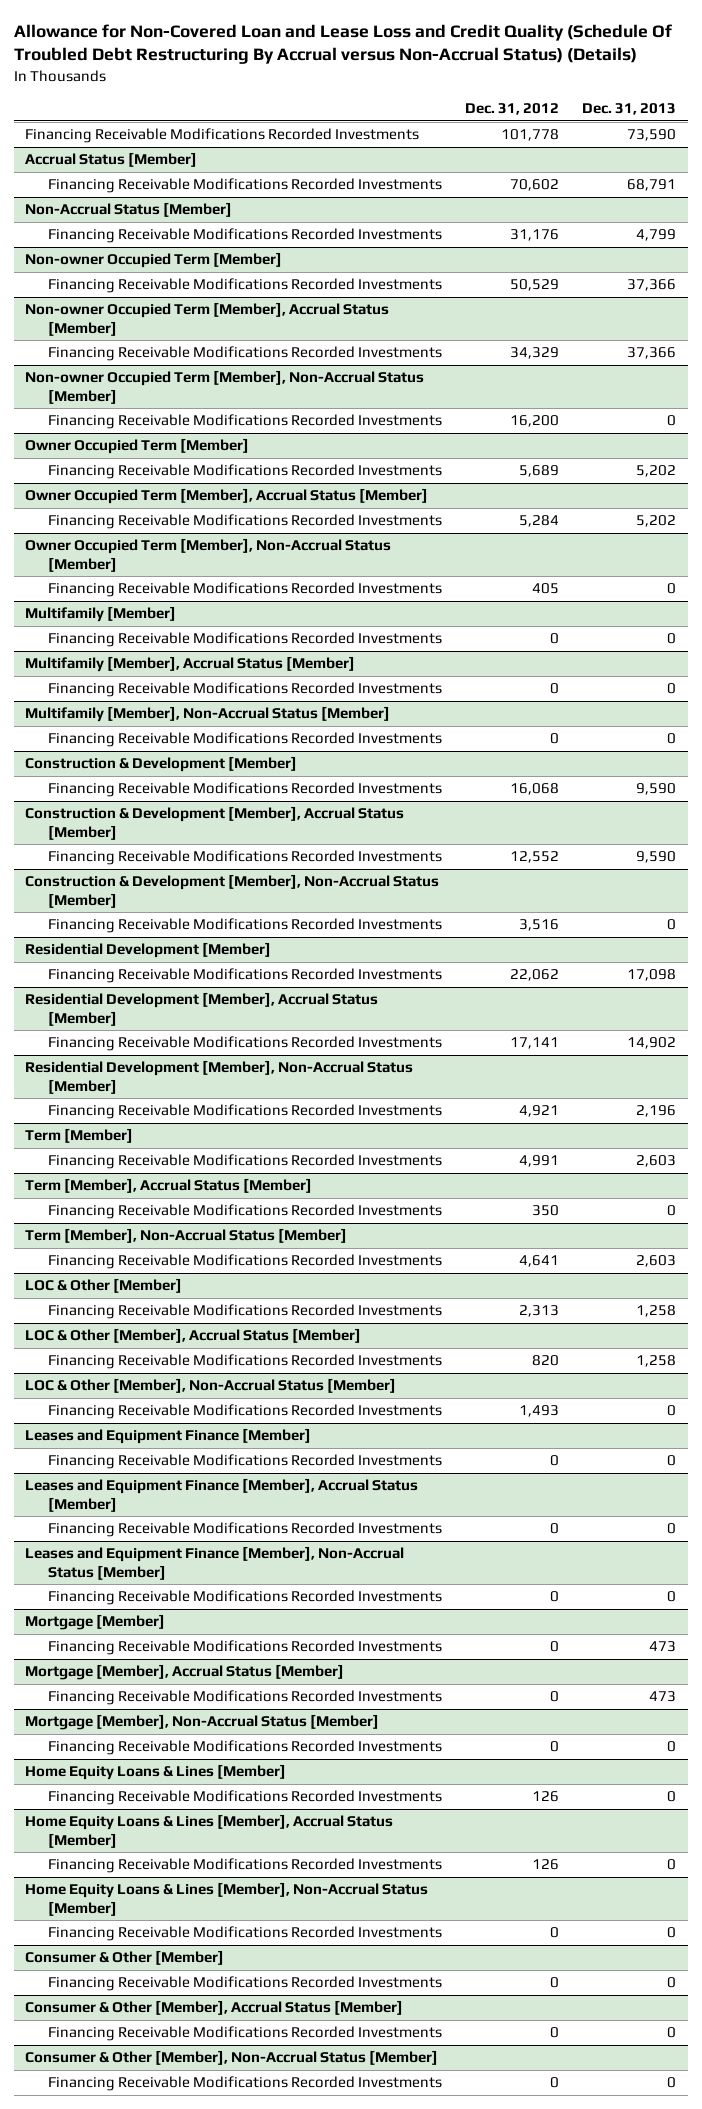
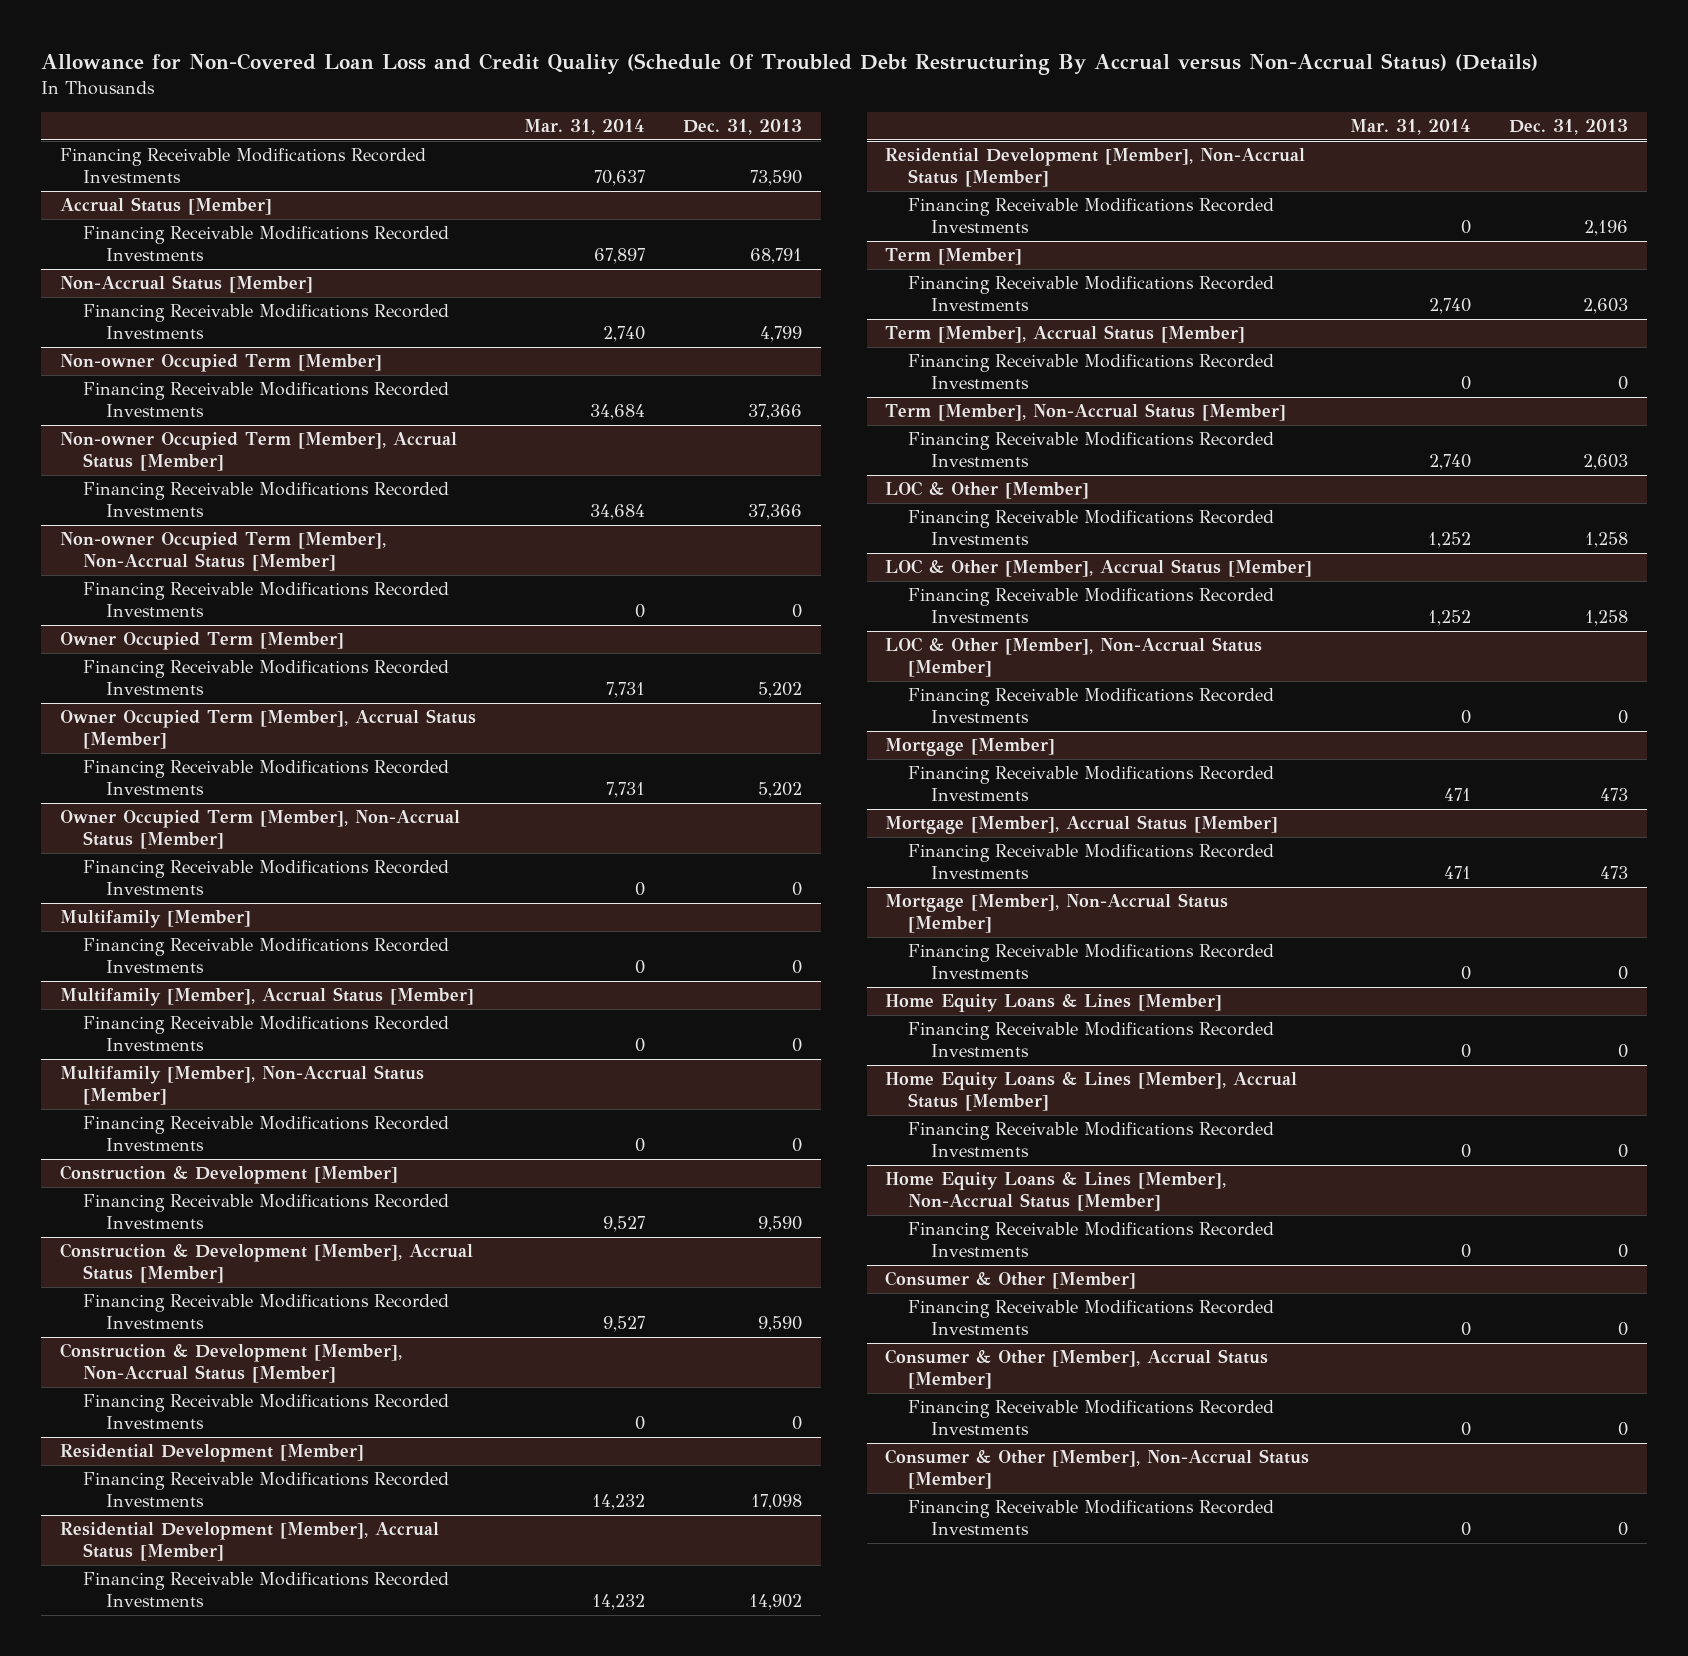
[13,24,672,65] Allowance for Non-Covered Loan and Lease Loss and Credit Quality (Schedule Of Troubled Debt Restructuring By Accrual versus Non-Accrual Status) (Details) -> [40,53,1538,76] Allowance for Non-Covered Loan Loss and Credit Quality (Schedule Of Troubled Debt Restructuring By Accrual versus Non-Accrual Status) (Details)
[465,103,560,116] Dec. 31, 2012 -> none
none -> [524,119,646,136] Mar. 31, 2014
[25,1428,312,1445] Leases and Equipment Finance [Member] -> none
[47,1454,442,1470] Financing Receivable Modifications Recorded Investments -> none
[25,1478,419,1512] Leases and Equipment Finance [Member], Accrual Status [Member] -> none
[47,1522,442,1538] Financing Receivable Modifications Recorded Investments -> none
[25,1546,405,1580] Leases and Equipment Finance [Member], Non-Accrual Status [Member] -> none
[47,1590,442,1606] Financing Receivable Modifications Recorded Investments -> none

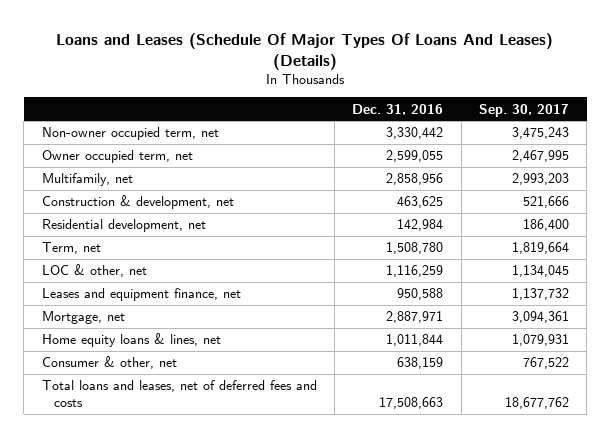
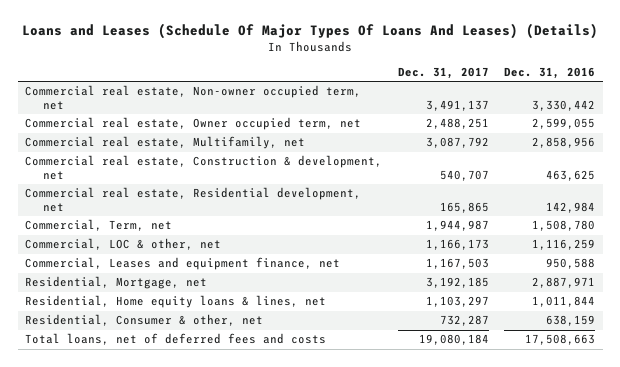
[478,103,569,117] Sep. 30, 2017 -> none
none -> [397,67,489,80] Dec. 31, 2017
[41,127,219,141] Non-owner occupied term, net -> [25,85,362,110] Commercial real estate, Non-owner occupied term, net
[41,150,193,164] Owner occupied term, net -> [25,117,362,131] Commercial real estate, Owner occupied term, net
[41,173,133,187] Multifamily, net -> [25,136,306,150] Commercial real estate, Multifamily, net
[41,195,234,210] Construction & development, net -> [25,155,383,180] Commercial real estate, Construction & development, net
[41,219,206,233] Residential development, net -> [25,187,362,212] Commercial real estate, Residential development, net
[41,242,101,255] Term, net -> [25,219,173,232] Commercial, Term, net
[41,264,147,278] LOC & other, net -> [25,238,222,251] Commercial, LOC & other, net
[41,288,241,302] Leases and equipment finance, net -> [25,257,341,271] Commercial, Leases and equipment finance, net
[41,311,125,325] Mortgage, net -> [25,276,208,290] Residential, Mortgage, net
[41,333,221,348] Home equity loans & lines, net -> [25,295,327,309] Residential, Home equity loans & lines, net
[41,356,177,370] Consumer & other, net -> [25,314,264,327] Residential, Consumer & other, net
[41,380,317,408] Total loans and leases, net of deferred fees and costs -> [25,333,327,346] Total loans, net of deferred fees and costs

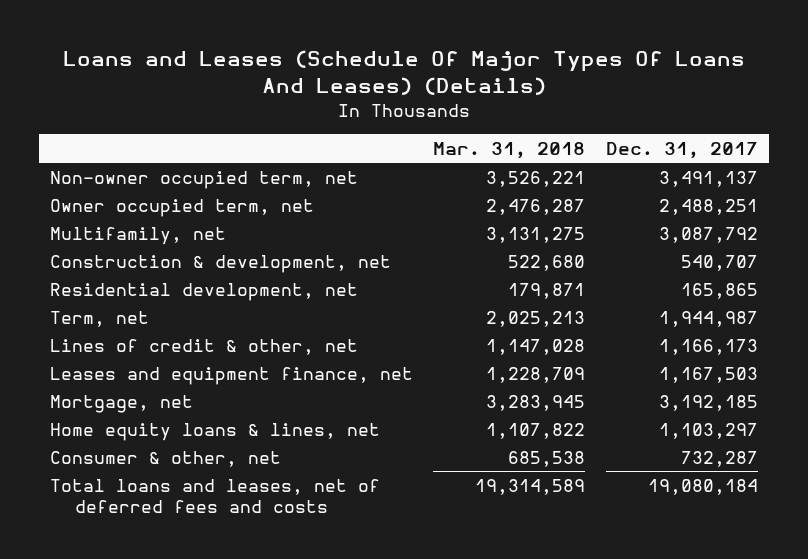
[504,67,596,80] Dec. 31, 2016 -> none
none -> [433,141,586,159] Mar. 31, 2018
[25,85,362,110] Commercial real estate, Non-owner occupied term, net -> [49,170,358,189] Non-owner occupied term, net
[25,117,362,131] Commercial real estate, Owner occupied term, net -> [49,198,314,217] Owner occupied term, net
[25,136,306,150] Commercial real estate, Multifamily, net -> [49,226,226,245] Multifamily, net
[25,155,383,180] Commercial real estate, Construction & development, net -> [49,254,391,273] Construction & development, net
[25,187,362,212] Commercial real estate, Residential development, net -> [49,282,358,301] Residential development, net
[25,219,173,232] Commercial, Term, net -> [49,310,149,327] Term, net
[25,238,222,251] Commercial, LOC & other, net -> [49,338,358,355] Lines of credit & other, net
[25,257,341,271] Commercial, Leases and equipment finance, net -> [49,366,413,385] Leases and equipment finance, net
[25,276,208,290] Residential, Mortgage, net -> [49,394,193,413] Mortgage, net
[25,295,327,309] Residential, Home equity loans & lines, net -> [49,422,380,441] Home equity loans & lines, net
[25,314,264,327] Residential, Consumer & other, net -> [49,450,281,467] Consumer & other, net
[25,333,327,346] Total loans, net of deferred fees and costs -> [49,478,380,513] Total loans and leases, net of deferred fees and costs

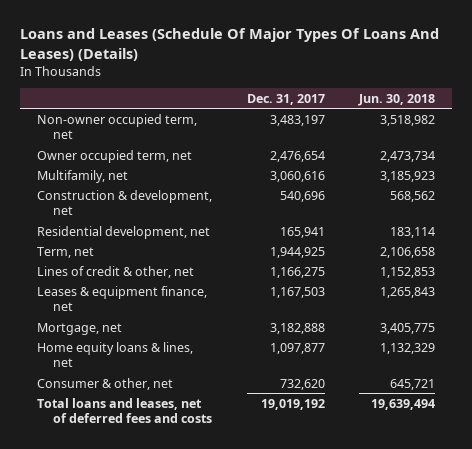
[433,141,586,159] Mar. 31, 2018 -> none
none -> [358,93,436,106] Jun. 30, 2018
[659,170,759,187] 3,491,137 -> [269,114,325,126] 3,483,197
[659,198,759,215] 2,488,251 -> [269,150,325,162] 2,476,654
[659,226,759,243] 3,087,792 -> [269,170,325,182] 3,060,616
[681,254,759,271] 540,707 -> [279,190,325,202] 540,696
[681,282,759,299] 165,865 -> [279,226,325,238] 165,941
[659,310,759,327] 1,944,987 -> [269,246,325,258] 1,944,925
[659,338,759,355] 1,166,173 -> [269,266,325,278] 1,166,275
[49,366,413,385] Leases and equipment finance, net -> [36,285,207,312] Leases & equipment finance, net
[659,394,759,411] 3,192,185 -> [269,322,325,334] 3,182,888
[659,422,759,439] 1,103,297 -> [269,342,325,354] 1,097,877
[681,450,759,467] 732,287 -> [279,378,325,390] 732,620
[648,478,759,495] 19,080,184 -> [260,398,325,410] 19,019,192

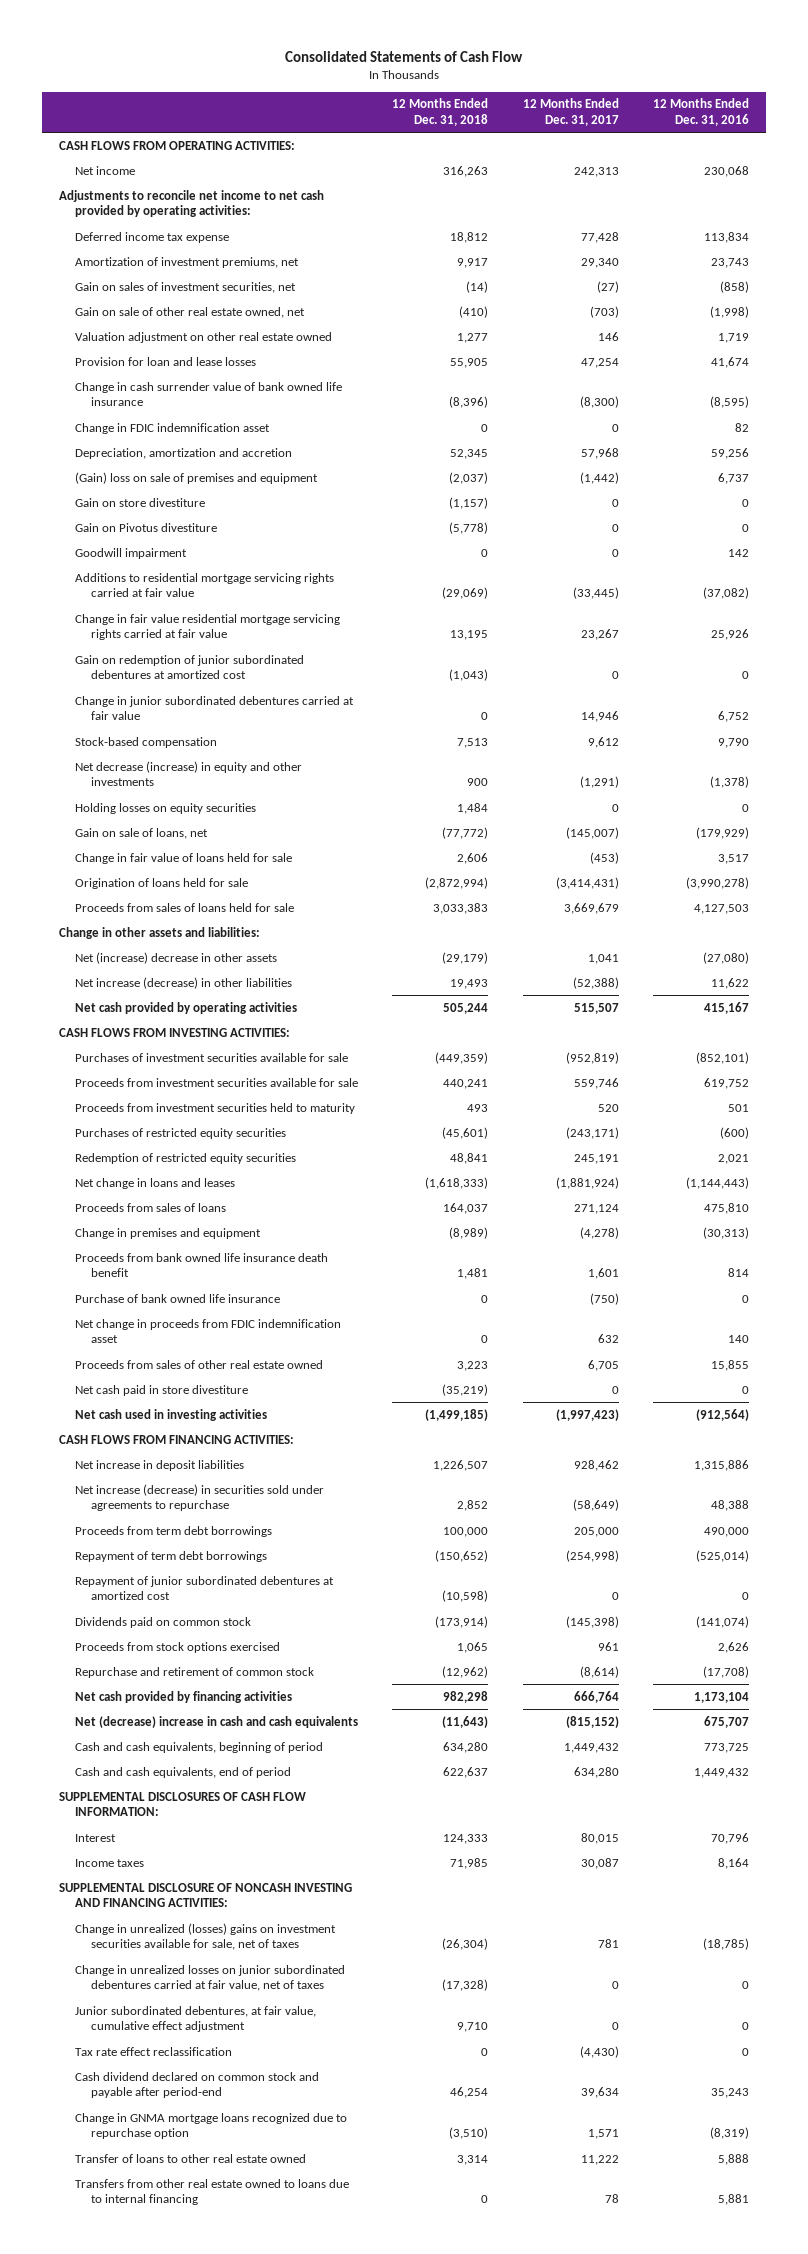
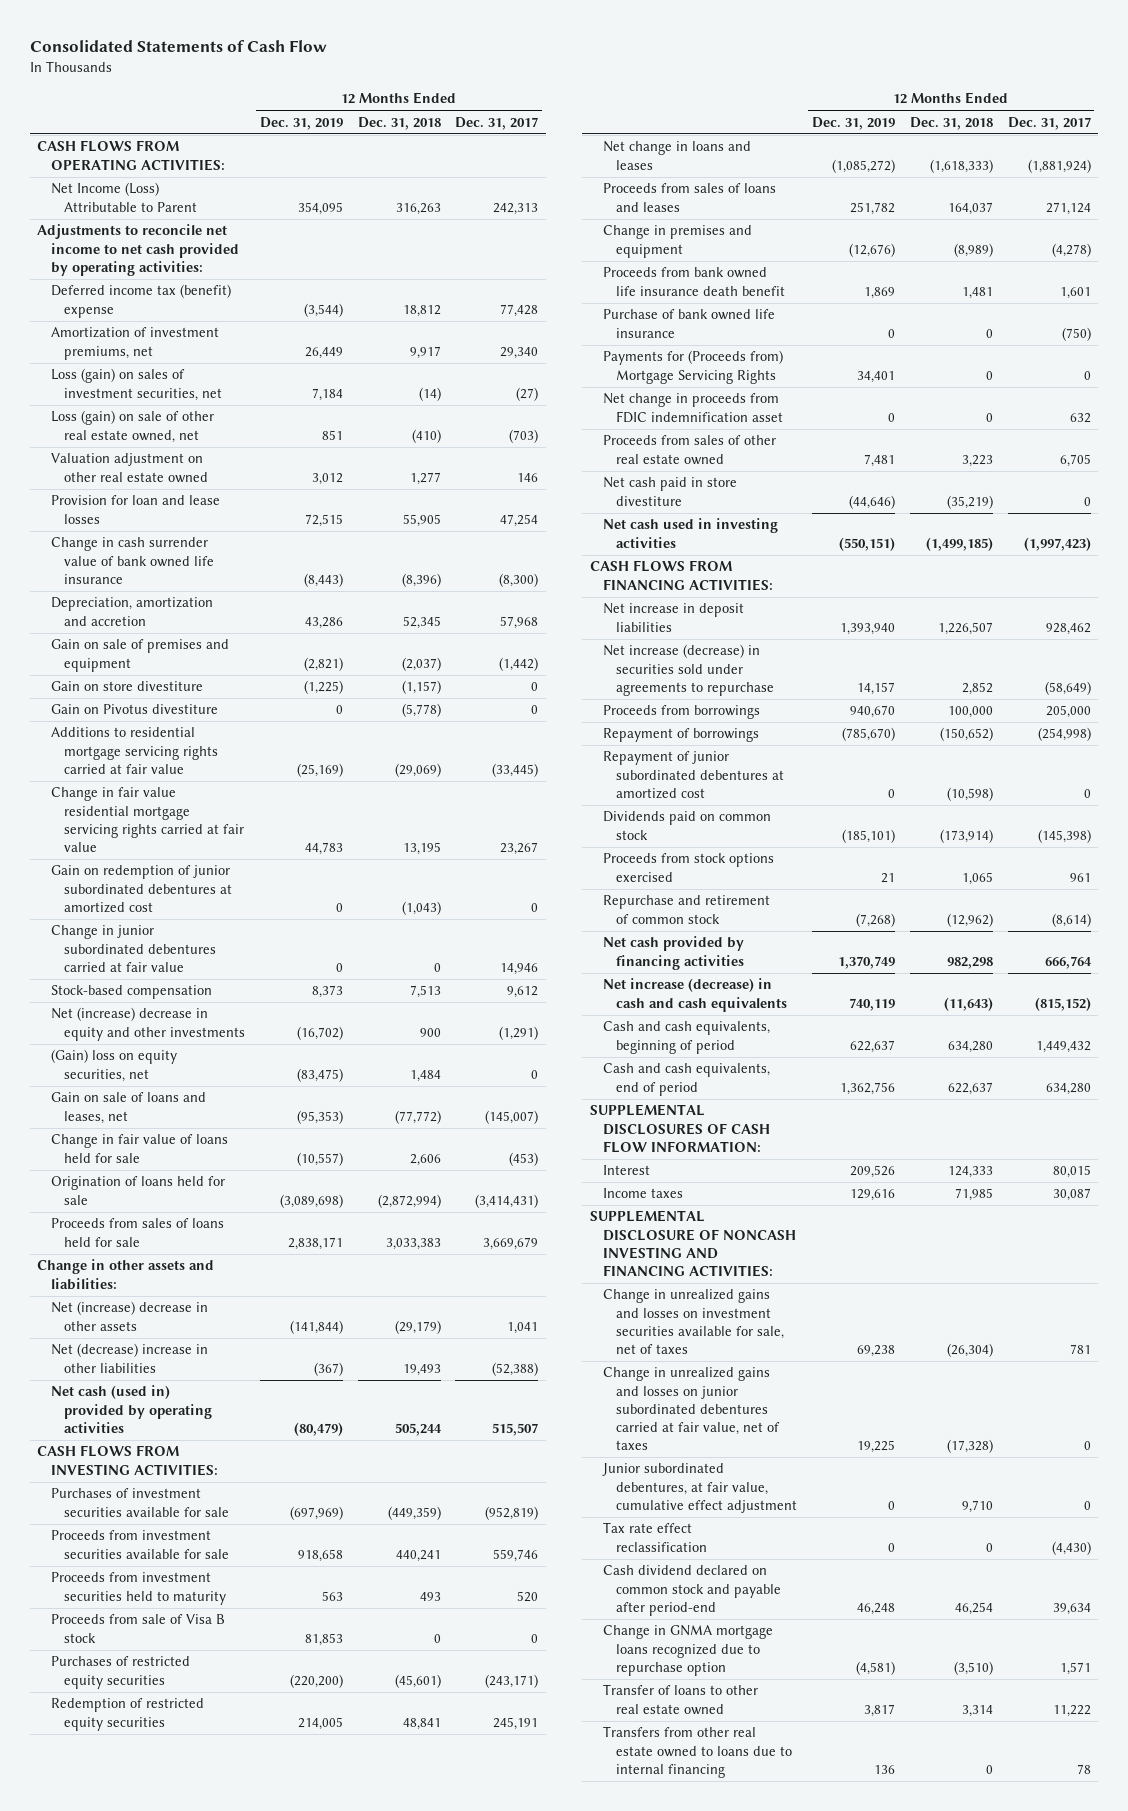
[652,98,749,126] 12 Months Ended Dec. 31, 2016 -> none
none -> [259,116,343,130] Dec. 31, 2019
[75,165,136,175] Net income -> [50,182,197,212] Net Income (Loss) Attributable to Parent
[75,231,230,243] Deferred income tax expense -> [50,284,231,318] Deferred income tax (benefit) expense
[75,281,297,293] Gain on sales of investment securities, net -> [50,368,222,401] Loss (gain) on sales of investment securities, net
[75,306,306,318] Gain on sale of other real estate owned, net -> [50,410,214,443] Loss (gain) on sale of other real estate owned, net
[75,422,271,434] Change in FDIC indemnification asset -> none
[75,471,319,484] (Gain) loss on sale of premises and equipment -> [50,639,229,672] Gain on sale of premises and equipment
[75,547,188,559] Goodwill impairment -> none
[75,760,303,787] Net decrease (increase) in equity and other investments -> [50,1007,245,1041] Net (increase) decrease in equity and other investments
[75,802,257,814] Holding losses on equity securities -> [50,1049,177,1082] (Gain) loss on equity securities, net
[75,827,209,839] Gain on sale of loans, net -> [50,1092,206,1124] Gain on sale of loans and leases, net
[75,976,293,989] Net increase (decrease) in other liabilities -> [50,1343,208,1373] Net (decrease) increase in other liabilities
[75,1001,298,1014] Net cash provided by operating activities -> [50,1385,212,1433] Net cash (used in) provided by operating activities
none -> [50,1614,225,1643] Proceeds from sale of Visa B stock
[75,1202,227,1212] Proceeds from sales of loans -> [602,183,776,212] Proceeds from sales of loans and leases
none -> [602,350,783,384] Payments for (Proceeds from) Mortgage Servicing Rights
[75,1525,273,1537] Proceeds from term debt borrowings -> [602,705,760,720] Proceeds from borrowings
[75,1550,268,1562] Repayment of term debt borrowings -> [602,728,759,743] Repayment of borrowings
[75,1715,359,1728] Net (decrease) increase in cash and cash equivalents -> [602,978,788,1012] Net increase (decrease) in cash and cash equivalents
[75,1922,337,1951] Change in unrealized (losses) gains on investment securities available for sale, net of taxes -> [602,1289,785,1355] Change in unrealized gains and losses on investment securities available for sale, net of taxes
[75,1964,346,1992] Change in unrealized losses on junior subordinated debentures carried at fair value, net of taxes -> [602,1367,781,1451] Change in unrealized gains and losses on junior subordinated debentures carried at fair value, net of taxes

